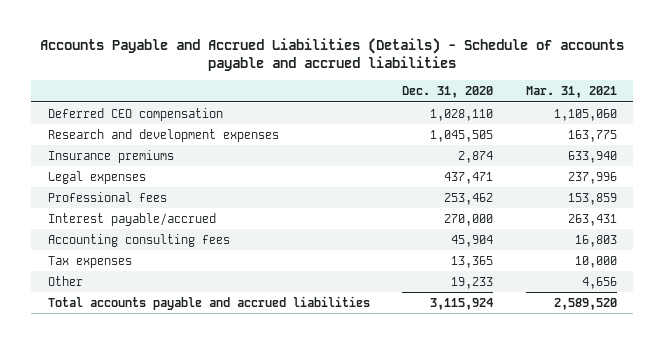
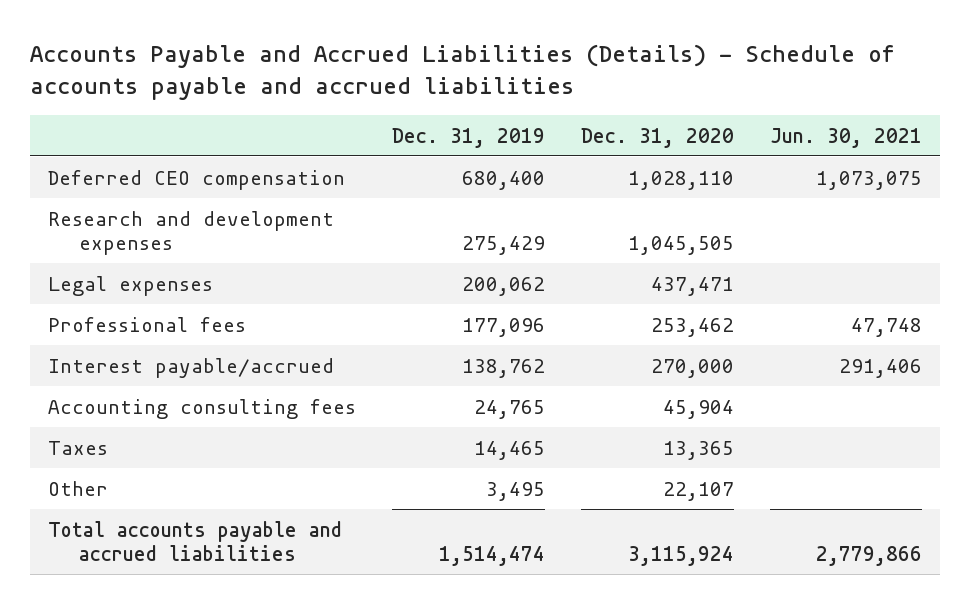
[525,86,617,99] Mar. 31, 2021 -> none
none -> [392,127,546,148] Dec. 31, 2019
none -> [770,127,923,148] Jun. 30, 2021
[47,149,174,163] Insurance premiums -> none
[47,255,132,268] Tax expenses -> [48,440,109,455] Taxes
[451,276,494,289] 19,233 -> [663,481,735,501] 22,107

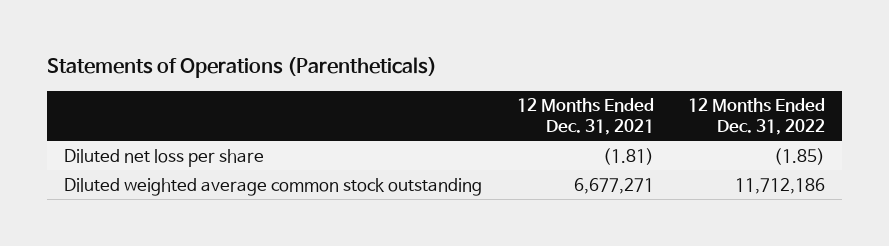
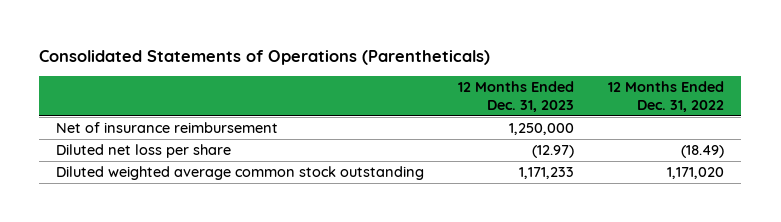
[46,57,437,79] Statements of Operations (Parentheticals) -> [39,49,491,65] Consolidated Statements of Operations (Parentheticals)
[516,98,654,136] 12 Months Ended Dec. 31, 2021 -> none
none -> [458,81,575,113] 12 Months Ended Dec. 31, 2023
none -> [56,122,279,134] Net of insurance reimbursement
[774,147,826,165] (1.85) -> [681,145,725,159] (18.49)
[735,177,826,194] 11,712,186 -> [667,167,725,180] 1,171,020

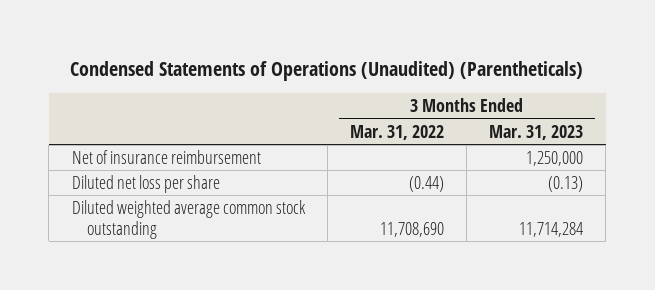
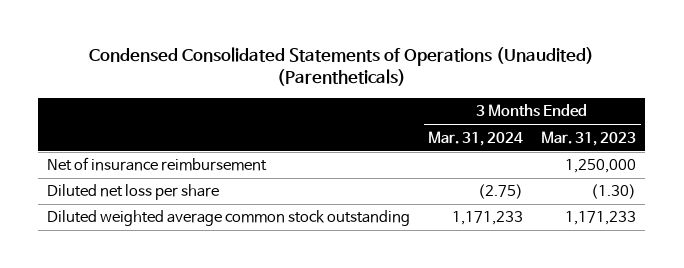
[70,60,584,81] Condensed Statements of Operations (Unaudited) (Parentheticals) -> [88,46,594,87] Condensed Consolidated Statements of Operations (Unaudited) (Parentheticals)
[349,124,444,140] Mar. 31, 2022 -> none
none -> [428,130,524,146] Mar. 31, 2024
[548,175,584,192] (0.13) -> [591,184,637,200] (1.30)
[519,221,584,237] 11,714,284 -> [565,211,637,226] 1,171,233

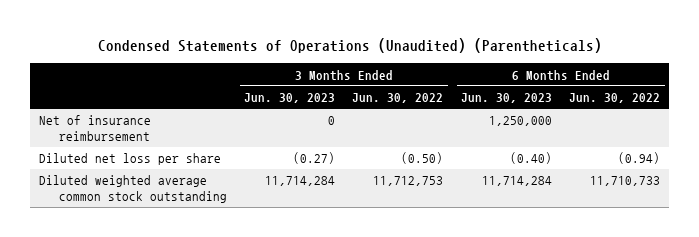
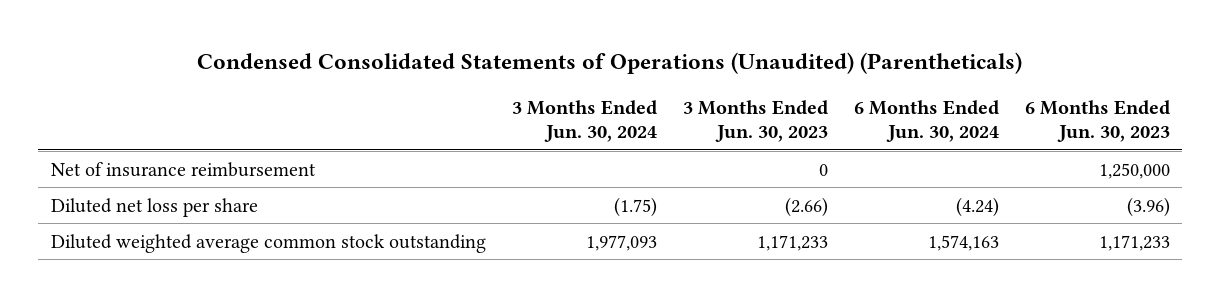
[97,38,602,54] Condensed Statements of Operations (Unaudited) (Parentheticals) -> [197,52,1023,75] Condensed Consolidated Statements of Operations (Unaudited) (Parentheticals)
[352,93,444,104] Jun. 30, 2022 -> none
[569,93,661,104] Jun. 30, 2022 -> none
none -> [511,99,657,143] 3 Months Ended Jun. 30, 2024
none -> [853,99,999,143] 6 Months Ended Jun. 30, 2024
[293,152,336,165] (0.27) -> [784,196,828,217] (2.66)
[509,152,552,165] (0.40) -> [1126,196,1170,217] (3.96)
[265,176,336,187] 11,714,284 -> [756,234,828,251] 1,171,233
[481,176,552,187] 11,714,284 -> [1098,234,1170,251] 1,171,233

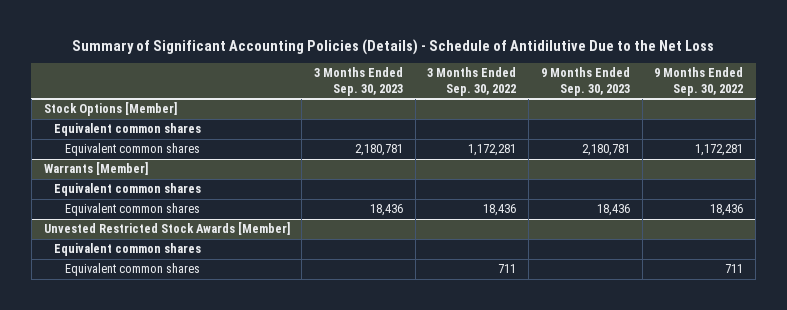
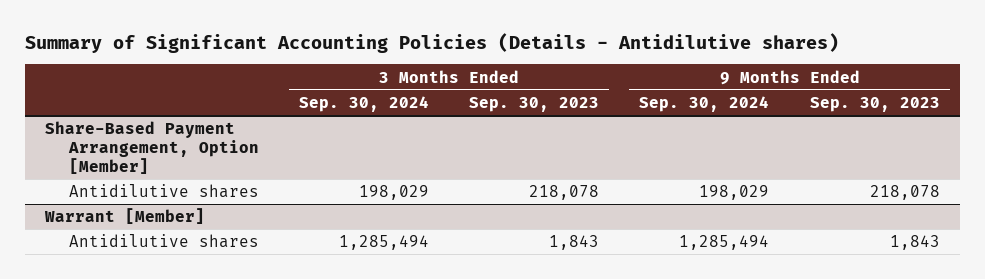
[72,38,715,55] Summary of Significant Accounting Policies (Details) - Schedule of Antidilutive Due to the Net Loss -> [24,32,839,53] Summary of Significant Accounting Policies (Details - Antidilutive shares)
[427,67,517,96] 3 Months Ended Sep. 30, 2022 -> none
[654,67,744,96] 9 Months Ended Sep. 30, 2022 -> none
none -> [298,95,429,112] Sep. 30, 2024
none -> [639,95,770,112] Sep. 30, 2024
[54,123,202,137] Equivalent common shares -> none
[54,183,202,197] Equivalent common shares -> none
[43,222,290,236] Unvested Restricted Stock Awards [Member] -> none
[54,243,202,257] Equivalent common shares -> none
[65,263,201,277] Equivalent common shares -> none
[43,102,177,117] Stock Options [Member] -> [45,121,259,174] Share-Based Payment Arrangement, Option [Member]
[65,143,201,157] Equivalent common shares -> [68,184,259,199] Antidilutive shares
[355,144,404,157] 2,180,781 -> [529,185,600,201] 218,078
[581,144,630,157] 2,180,781 -> [869,185,940,201] 218,078
[43,162,148,176] Warrants [Member] -> [44,208,206,225] Warrant [Member]
[65,203,201,217] Equivalent common shares -> [68,234,259,249] Antidilutive shares
[370,204,404,217] 18,436 -> [549,235,600,251] 1,843
[596,204,630,217] 18,436 -> [889,235,940,251] 1,843

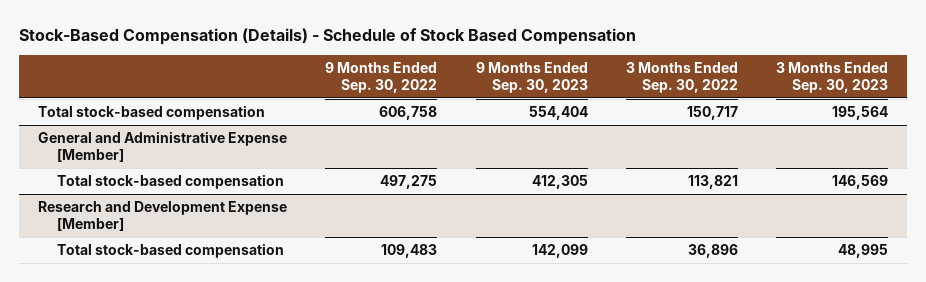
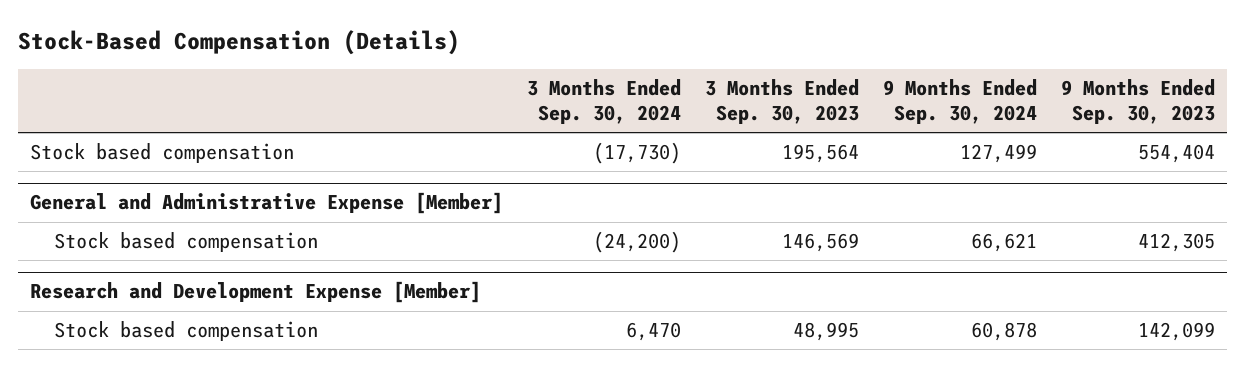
[19,27,637,45] Stock-Based Compensation (Details) - Schedule of Stock Based Compensation -> [18,30,461,56] Stock-Based Compensation (Details)
[325,61,438,93] 9 Months Ended Sep. 30, 2022 -> none
[625,61,738,93] 3 Months Ended Sep. 30, 2022 -> none
none -> [527,78,682,124] 3 Months Ended Sep. 30, 2024
none -> [882,78,1037,124] 9 Months Ended Sep. 30, 2024
[38,105,266,121] Total stock-based compensation -> [30,142,295,163] Stock based compensation
[56,174,284,190] Total stock-based compensation -> [53,231,318,252] Stock based compensation
[56,243,284,259] Total stock-based compensation -> [53,320,318,341] Stock based compensation

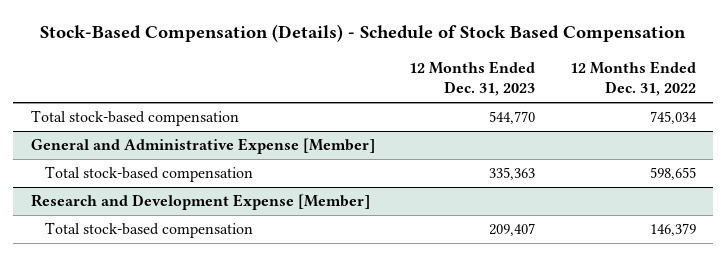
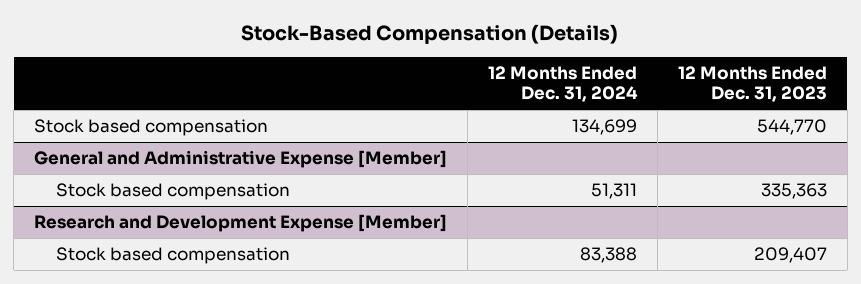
[40,23,687,42] Stock-Based Compensation (Details) - Schedule of Stock Based Compensation -> [241,23,619,44] Stock-Based Compensation (Details)
[570,61,697,97] 12 Months Ended Dec. 31, 2022 -> none
none -> [487,66,638,103] 12 Months Ended Dec. 31, 2024
[30,110,239,127] Total stock-based compensation -> [34,119,269,137] Stock based compensation
[45,166,254,183] Total stock-based compensation -> [55,183,290,201] Stock based compensation
[45,222,254,239] Total stock-based compensation -> [55,247,290,265] Stock based compensation

